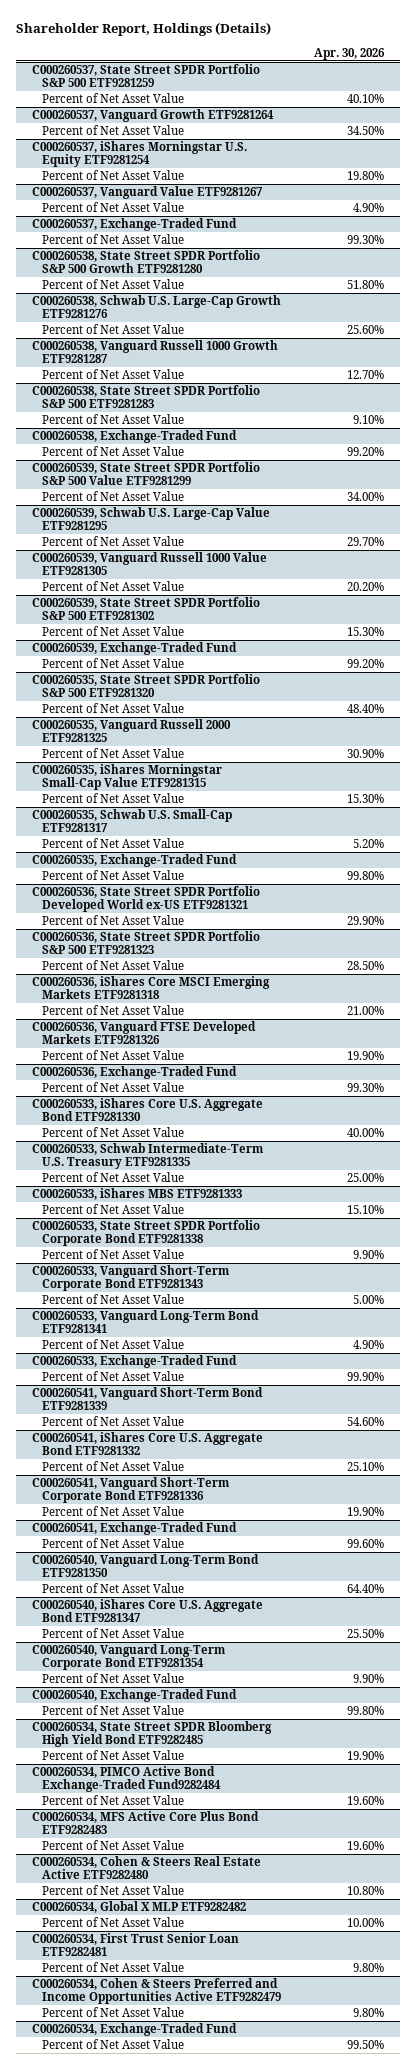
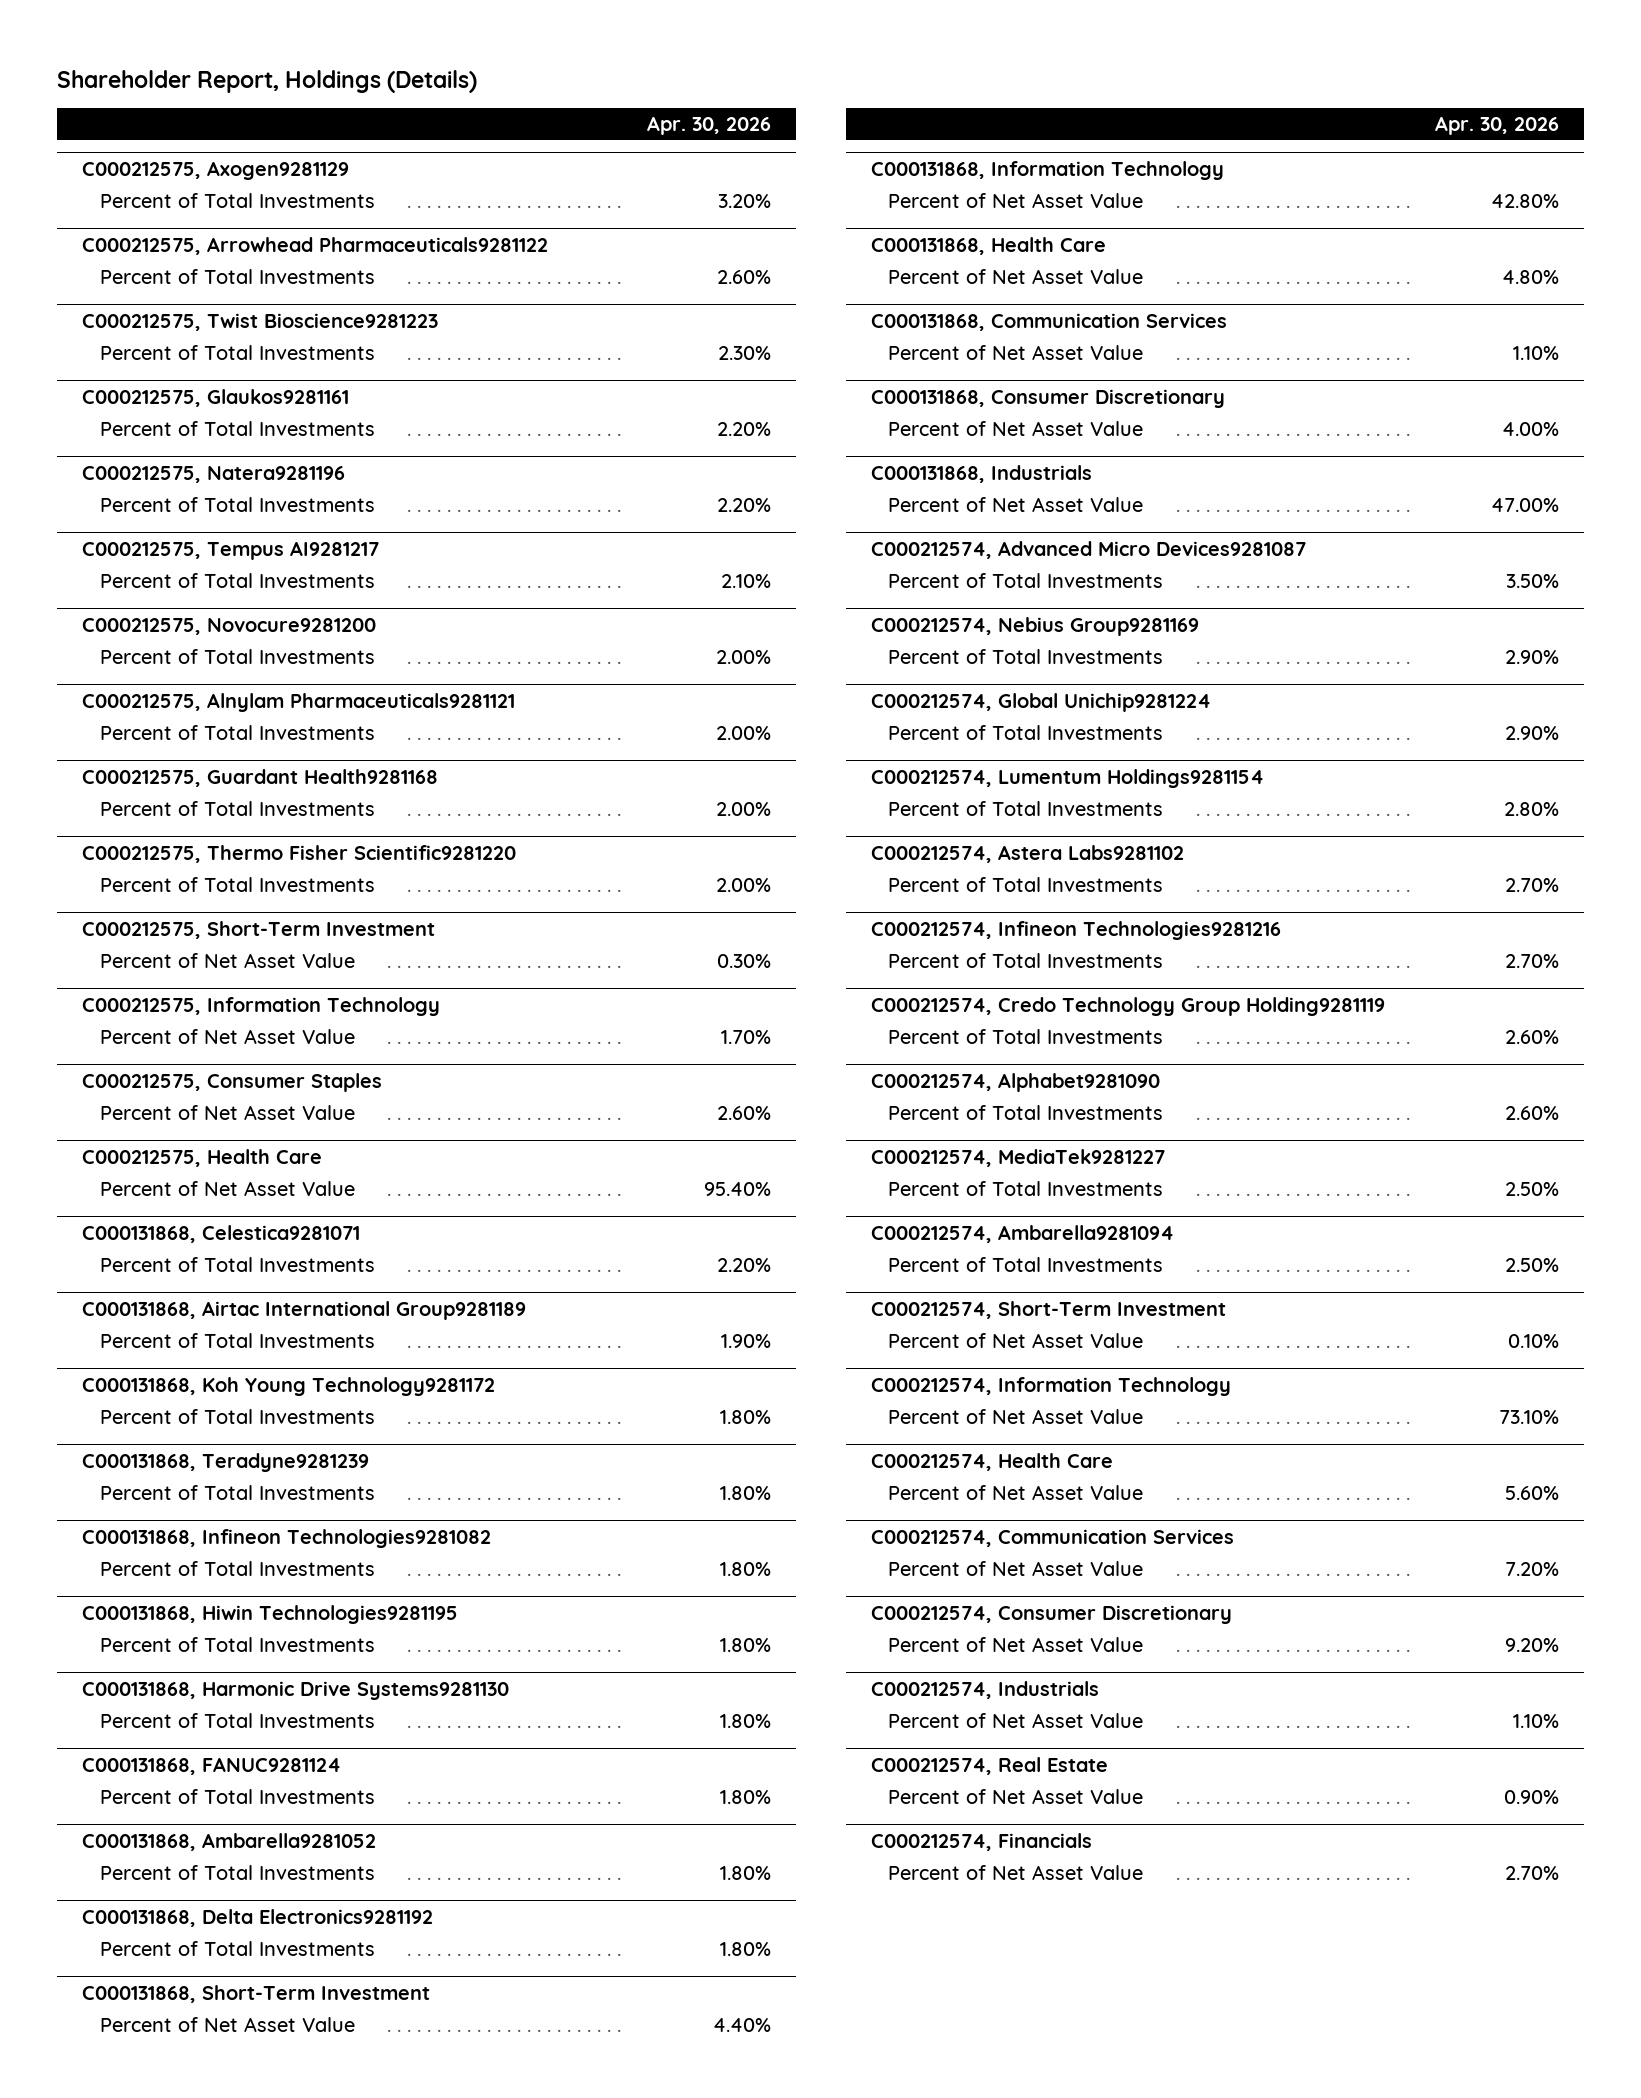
[32,64,261,88] C000260537, State Street SPDR Portfolio S&P 500 ETF9281259 -> none
[32,109,275,123] C000260537, Vanguard Growth ETF9281264 -> none
[32,141,248,168] C000260537, iShares Morningstar U.S. Equity ETF9281254 -> none
[32,186,264,200] C000260537, Vanguard Value ETF9281267 -> none
[32,218,238,232] C000260537, Exchange-Traded Fund -> none
[32,250,261,274] C000260538, State Street SPDR Portfolio S&P 500 Growth ETF9281280 -> none
[32,295,282,319] C000260538, Schwab U.S. Large-Cap Growth ETF9281276 -> none
[32,340,279,364] C000260538, Vanguard Russell 1000 Growth ETF9281287 -> none
[32,385,261,409] C000260538, State Street SPDR Portfolio S&P 500 ETF9281283 -> none
[32,430,238,444] C000260538, Exchange-Traded Fund -> none
[32,462,261,486] C000260539, State Street SPDR Portfolio S&P 500 Value ETF9281299 -> none
[32,507,271,531] C000260539, Schwab U.S. Large-Cap Value ETF9281295 -> none
[32,552,268,576] C000260539, Vanguard Russell 1000 Value ETF9281305 -> none
[32,597,261,621] C000260539, State Street SPDR Portfolio S&P 500 ETF9281302 -> none
[32,642,238,656] C000260539, Exchange-Traded Fund -> none
[32,674,261,698] C000260535, State Street SPDR Portfolio S&P 500 ETF9281320 -> none
[32,719,232,743] C000260535, Vanguard Russell 2000 ETF9281325 -> none
[32,764,223,791] C000260535, iShares Morningstar Small-Cap Value ETF9281315 -> none
[32,809,233,833] C000260535, Schwab U.S. Small-Cap ETF9281317 -> none
[42,838,185,849] Percent of Net Asset Value -> none
[32,854,238,868] C000260535, Exchange-Traded Fund -> none
[42,870,185,881] Percent of Net Asset Value -> none
[32,886,261,913] C000260536, State Street SPDR Portfolio Developed World ex-US ETF9281321 -> none
[42,915,185,926] Percent of Net Asset Value -> none
[32,931,261,955] C000260536, State Street SPDR Portfolio S&P 500 ETF9281323 -> none
[42,960,185,971] Percent of Net Asset Value -> none
[32,976,271,1000] C000260536, iShares Core MSCI Emerging Markets ETF9281318 -> none
[42,1005,185,1016] Percent of Net Asset Value -> none
[32,1021,257,1045] C000260536, Vanguard FTSE Developed Markets ETF9281326 -> none
[42,1050,185,1061] Percent of Net Asset Value -> none
[32,1066,238,1080] C000260536, Exchange-Traded Fund -> none
[42,1082,185,1093] Percent of Net Asset Value -> none
[32,1098,264,1122] C000260533, iShares Core U.S. Aggregate Bond ETF9281330 -> none
[42,1127,185,1138] Percent of Net Asset Value -> none
[32,1143,265,1170] C000260533, Schwab Intermediate-Term U.S. Treasury ETF9281335 -> none
[42,1172,185,1183] Percent of Net Asset Value -> none
[32,1188,243,1201] C000260533, iShares MBS ETF9281333 -> none
[42,1204,185,1215] Percent of Net Asset Value -> none
[32,1220,261,1247] C000260533, State Street SPDR Portfolio Corporate Bond ETF9281338 -> none
[42,1249,185,1260] Percent of Net Asset Value -> none
[32,1265,231,1292] C000260533, Vanguard Short-Term Corporate Bond ETF9281343 -> none
[42,1294,185,1305] Percent of Net Asset Value -> none
[32,1310,260,1334] C000260533, Vanguard Long-Term Bond ETF9281341 -> none
[42,1339,185,1350] Percent of Net Asset Value -> none
[32,1355,238,1369] C000260533, Exchange-Traded Fund -> none
[42,1371,185,1382] Percent of Net Asset Value -> none
[32,1387,264,1411] C000260541, Vanguard Short-Term Bond ETF9281339 -> none
[42,1416,185,1427] Percent of Net Asset Value -> none
[32,1432,264,1456] C000260541, iShares Core U.S. Aggregate Bond ETF9281332 -> none
[42,1461,185,1472] Percent of Net Asset Value -> none
[32,1477,231,1504] C000260541, Vanguard Short-Term Corporate Bond ETF9281336 -> none
[42,1506,185,1517] Percent of Net Asset Value -> none
[32,1522,238,1536] C000260541, Exchange-Traded Fund -> none
[42,1538,185,1549] Percent of Net Asset Value -> none
[32,1554,260,1578] C000260540, Vanguard Long-Term Bond ETF9281350 -> none
[42,1583,185,1594] Percent of Net Asset Value -> none
[32,1599,264,1623] C000260540, iShares Core U.S. Aggregate Bond ETF9281347 -> none
[42,1628,185,1639] Percent of Net Asset Value -> none
[32,1644,227,1671] C000260540, Vanguard Long-Term Corporate Bond ETF9281354 -> none
[42,1673,185,1684] Percent of Net Asset Value -> none
[32,1689,238,1703] C000260540, Exchange-Traded Fund -> none
[42,1705,185,1716] Percent of Net Asset Value -> none
[32,1721,273,1748] C000260534, State Street SPDR Bloomberg High Yield Bond ETF9282485 -> none
[42,1750,185,1761] Percent of Net Asset Value -> none
[32,1766,222,1793] C000260534, PIMCO Active Bond Exchange-Traded Fund9282484 -> none
[42,1795,185,1806] Percent of Net Asset Value -> none
[32,1811,260,1835] C000260534, MFS Active Core Plus Bond ETF9282483 -> none
[42,1840,185,1851] Percent of Net Asset Value -> none
[32,1856,262,1880] C000260534, Cohen & Steers Real Estate Active ETF9282480 -> none
[42,1885,185,1896] Percent of Net Asset Value -> none
[32,1901,247,1914] C000260534, Global X MLP ETF9282482 -> none
[42,1917,185,1928] Percent of Net Asset Value -> none
[32,1933,240,1957] C000260534, First Trust Senior Loan ETF9282481 -> none
[42,1962,185,1973] Percent of Net Asset Value -> none
[32,1978,282,2005] C000260534, Cohen & Steers Preferred and Income Opportunities Active ETF9282479 -> none
[42,2007,185,2018] Percent of Net Asset Value -> none
[32,2023,238,2037] C000260534, Exchange-Traded Fund -> none
[42,2039,185,2050] Percent of Net Asset Value -> none
none -> [82,160,350,180] C000212575, Axogen9281129
none -> [99,193,375,209] Percent of Total Investments
none -> [82,236,549,255] C000212575, Arrowhead Pharmaceuticals9281122
none -> [99,269,375,285] Percent of Total Investments
none -> [82,312,439,331] C000212575, Twist Bioscience9281223
none -> [99,345,375,361] Percent of Total Investments
none -> [82,388,350,407] C000212575, Glaukos9281161
none -> [99,421,375,437] Percent of Total Investments
none -> [82,465,346,483] C000212575, Natera9281196
none -> [99,497,375,513] Percent of Total Investments
none -> [82,540,380,560] C000212575, Tempus AI9281217
none -> [99,573,375,589] Percent of Total Investments
none -> [82,617,377,635] C000212575, Novocure9281200
none -> [99,649,375,665] Percent of Total Investments
none -> [82,692,516,712] C000212575, Alnylam Pharmaceuticals9281121
none -> [99,725,375,741] Percent of Total Investments
none -> [82,768,439,787] C000212575, Guardant Health9281168
none -> [99,801,375,817] Percent of Total Investments
none -> [82,844,517,863] C000212575, Thermo Fisher Scientific9281220
none -> [99,877,375,893] Percent of Total Investments
none -> [82,920,436,939] C000212575, Short-Term Investment
[346,94,384,104] 40.10% -> [716,954,771,969] 0.30%
none -> [82,996,441,1016] C000212575, Information Technology
[346,126,384,136] 34.50% -> [720,1030,771,1045] 1.70%
none -> [82,1072,383,1092] C000212575, Consumer Staples
[346,171,384,181] 19.80% -> [716,1106,771,1121] 2.60%
none -> [82,1148,323,1167] C000212575, Health Care
[352,203,384,213] 4.90% -> [703,1182,771,1197] 95.40%
none -> [82,1224,361,1243] C000131868, Celestica9281071
none -> [99,1257,375,1273] Percent of Total Investments
none -> [82,1300,527,1320] C000131868, Airtac International Group9281189
none -> [99,1333,375,1349] Percent of Total Investments
none -> [82,1376,496,1396] C000131868, Koh Young Technology9281172
none -> [99,1409,375,1425] Percent of Total Investments
none -> [82,1452,370,1472] C000131868, Teradyne9281239
none -> [99,1485,375,1501] Percent of Total Investments
none -> [82,1528,492,1548] C000131868, Infineon Technologies9281082
none -> [99,1561,375,1577] Percent of Total Investments
none -> [82,1604,459,1624] C000131868, Hiwin Technologies9281195
none -> [99,1637,375,1653] Percent of Total Investments
none -> [82,1680,510,1700] C000131868, Harmonic Drive Systems9281130
none -> [99,1713,375,1729] Percent of Total Investments
none -> [82,1756,342,1775] C000131868, FANUC9281124
none -> [99,1789,375,1805] Percent of Total Investments
none -> [82,1832,377,1851] C000131868, Ambarella9281052
none -> [99,1865,375,1881] Percent of Total Investments
none -> [82,1908,434,1927] C000131868, Delta Electronics9281192
none -> [99,1941,375,1957] Percent of Total Investments
none -> [82,1984,431,2003] C000131868, Short-Term Investment
[346,235,384,245] 99.30% -> [712,2018,771,2033] 4.40%
none -> [870,160,1224,180] C000131868, Information Technology
[346,280,384,290] 51.80% -> [1491,194,1560,209] 42.80%
none -> [870,236,1106,255] C000131868, Health Care
[346,325,384,335] 25.60% -> [1502,270,1560,285] 4.80%
none -> [870,312,1227,331] C000131868, Communication Services
[346,370,384,380] 12.70% -> [1513,346,1560,361] 1.10%
none -> [870,388,1225,408] C000131868, Consumer Discretionary
[352,415,384,425] 9.10% -> [1502,422,1560,437] 4.00%
none -> [870,464,1092,483] C000131868, Industrials
[346,447,384,457] 99.20% -> [1491,498,1560,513] 47.00%
none -> [870,540,1306,559] C000212574, Advanced Micro Devices9281087
none -> [888,573,1164,589] Percent of Total Investments
none -> [870,616,1199,636] C000212574, Nebius Group9281169
none -> [888,649,1164,665] Percent of Total Investments
none -> [870,692,1211,712] C000212574, Global Unichip9281224
none -> [888,725,1164,741] Percent of Total Investments
none -> [870,768,1264,788] C000212574, Lumentum Holdings9281154
none -> [888,801,1164,817] Percent of Total Investments
none -> [870,844,1184,863] C000212574, Astera Labs9281102
none -> [888,877,1164,893] Percent of Total Investments
none -> [870,920,1281,940] C000212574, Infineon Technologies9281216
none -> [888,953,1164,969] Percent of Total Investments
none -> [870,996,1385,1016] C000212574, Credo Technology Group Holding9281119
none -> [888,1029,1164,1045] Percent of Total Investments
none -> [870,1072,1160,1092] C000212574, Alphabet9281090
none -> [888,1105,1164,1121] Percent of Total Investments
none -> [870,1148,1165,1167] C000212574, MediaTek9281227
none -> [888,1181,1164,1197] Percent of Total Investments
none -> [870,1224,1174,1243] C000212574, Ambarella9281094
none -> [888,1257,1164,1273] Percent of Total Investments
none -> [870,1300,1226,1319] C000212574, Short-Term Investment
[346,492,384,502] 34.00% -> [1508,1334,1560,1349] 0.10%
none -> [870,1376,1231,1396] C000212574, Information Technology
[346,537,384,547] 29.70% -> [1499,1410,1560,1425] 73.10%
none -> [870,1452,1113,1471] C000212574, Health Care
[346,582,384,592] 20.20% -> [1505,1486,1560,1501] 5.60%
none -> [870,1528,1234,1547] C000212574, Communication Services
[346,627,384,637] 15.30% -> [1505,1562,1560,1577] 7.20%
none -> [870,1604,1232,1624] C000212574, Consumer Discretionary
[346,659,384,669] 99.20% -> [1505,1638,1560,1653] 9.20%
none -> [870,1680,1099,1699] C000212574, Industrials
[346,704,384,714] 48.40% -> [1513,1714,1560,1729] 1.10%
none -> [870,1756,1108,1775] C000212574, Real Estate
[346,749,384,759] 30.90% -> [1504,1790,1560,1805] 0.90%
none -> [870,1832,1092,1851] C000212574, Financials
[346,794,384,804] 15.30% -> [1505,1866,1560,1881] 2.70%

